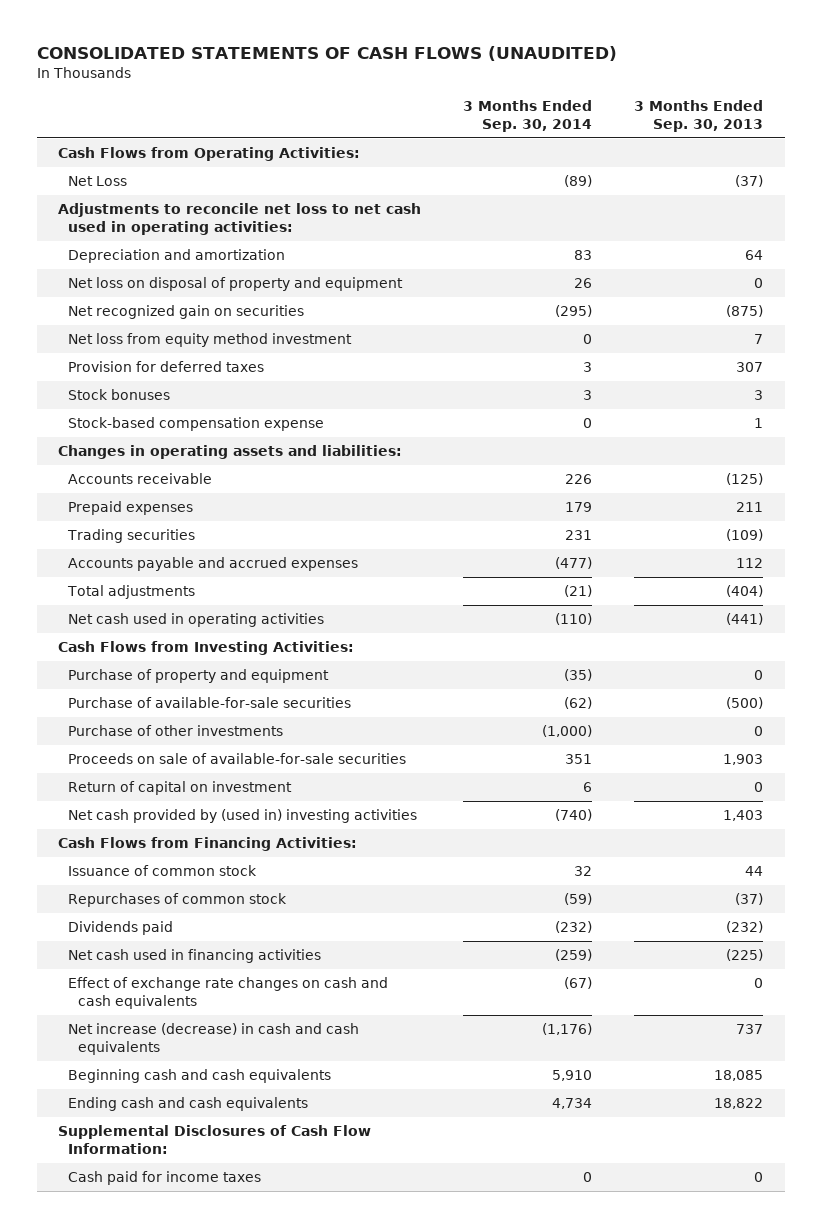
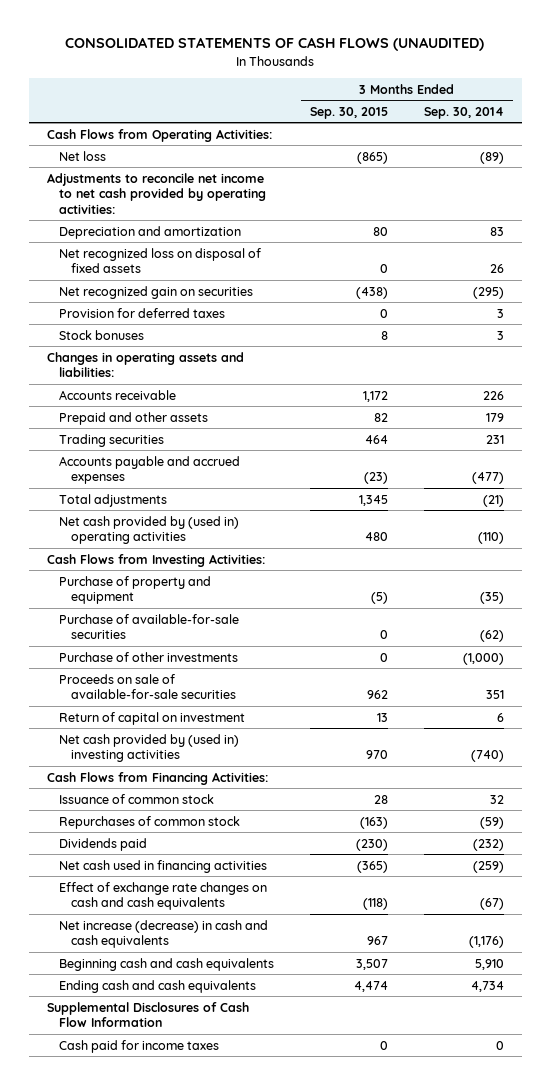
[634,100,764,133] 3 Months Ended Sep. 30, 2013 -> none
none -> [309,106,388,119] Sep. 30, 2015
[67,176,127,187] Net Loss -> [58,150,106,161] Net loss
[57,203,421,236] Adjustments to reconcile net loss to net cash used in operating activities: -> [46,172,266,214] Adjustments to reconcile net income to net cash provided by operating activities:
[67,277,403,292] Net loss on disposal of property and equipment -> none
none -> [58,247,261,274] Net recognized loss on disposal of fixed assets
[67,333,352,348] Net loss from equity method investment -> none
[67,417,324,432] Stock-based compensation expense -> none
[67,501,193,516] Prepaid expenses -> [58,411,208,425] Prepaid and other assets
[67,613,324,628] Net cash used in operating activities -> [58,515,239,545] Net cash provided by (used in) operating activities
[57,1125,371,1155] Supplemental Disclosures of Cash Flow Information: -> [46,1001,249,1028] Supplemental Disclosures of Cash Flow Information

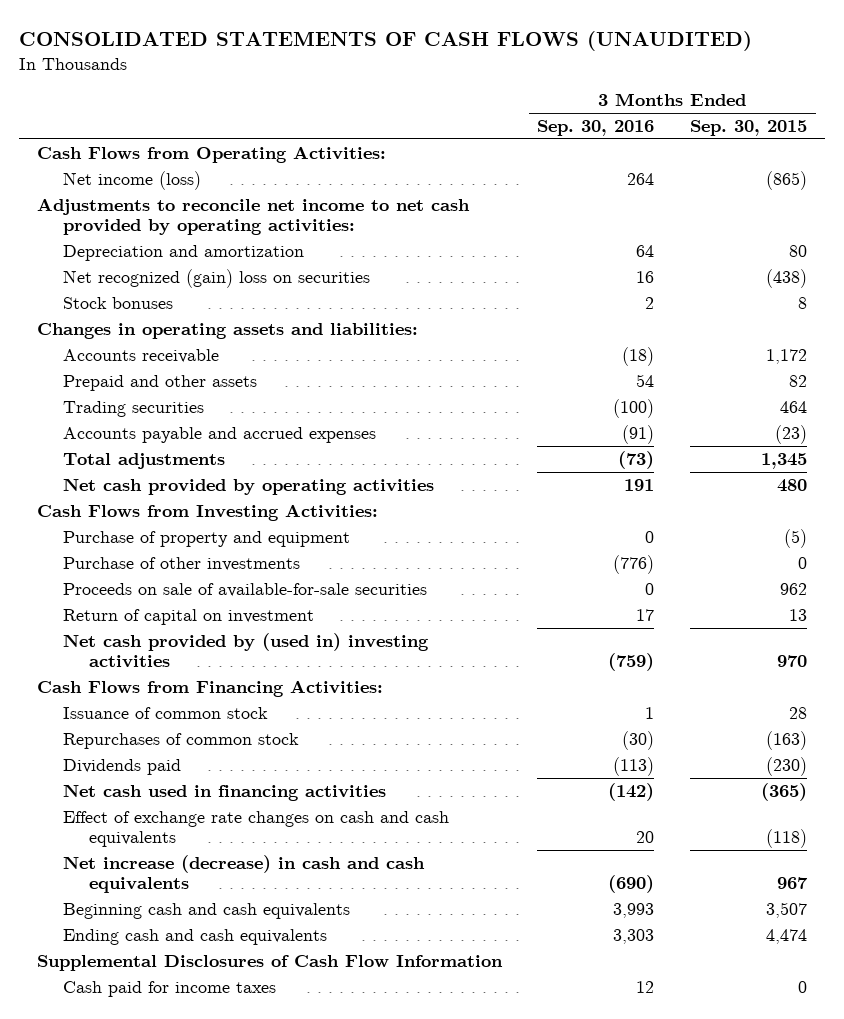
[423,106,504,119] Sep. 30, 2014 -> none
none -> [537,119,655,136] Sep. 30, 2016
[58,150,106,161] Net loss -> [62,170,201,190] Net income (loss)
[58,247,261,274] Net recognized loss on disposal of fixed assets -> none
[58,307,225,318] Provision for deferred taxes -> none
[58,285,253,299] Net recognized gain on securities -> [62,268,370,288] Net recognized (gain) loss on securities
[58,515,239,545] Net cash provided by (used in) operating activities -> [62,477,434,495] Net cash provided by operating activities
[58,613,239,640] Purchase of available-for-sale securities -> none

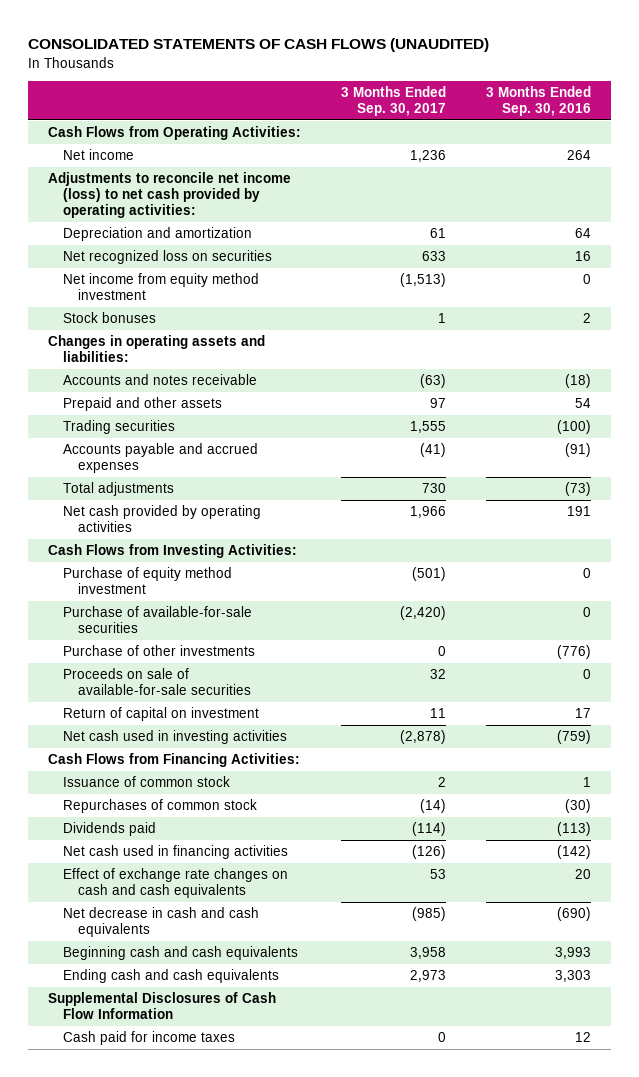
[690,119,808,136] Sep. 30, 2015 -> none
none -> [341,86,447,117] 3 Months Ended Sep. 30, 2017
[62,170,201,190] Net income (loss) -> [63,148,135,160] Net income
[36,197,470,236] Adjustments to reconcile net income to net cash provided by operating activities: -> [48,171,292,219] Adjustments to reconcile net income (loss) to net cash provided by operating activities:
[62,268,370,288] Net recognized (gain) loss on securities -> [63,249,273,264] Net recognized loss on securities
none -> [63,272,260,301] Net income from equity method investment
[62,348,219,363] Accounts receivable -> [63,373,258,385] Accounts and notes receivable
[62,530,350,547] Purchase of property and equipment -> none
none -> [63,566,233,595] Purchase of equity method investment
none -> [63,605,253,634] Purchase of available-for-sale securities
[62,632,429,669] Net cash provided by (used in) investing activities -> [63,729,288,744] Net cash used in investing activities
[62,854,425,894] Net increase (decrease) in cash and cash equivalents -> [63,906,260,938] Net decrease in cash and cash equivalents

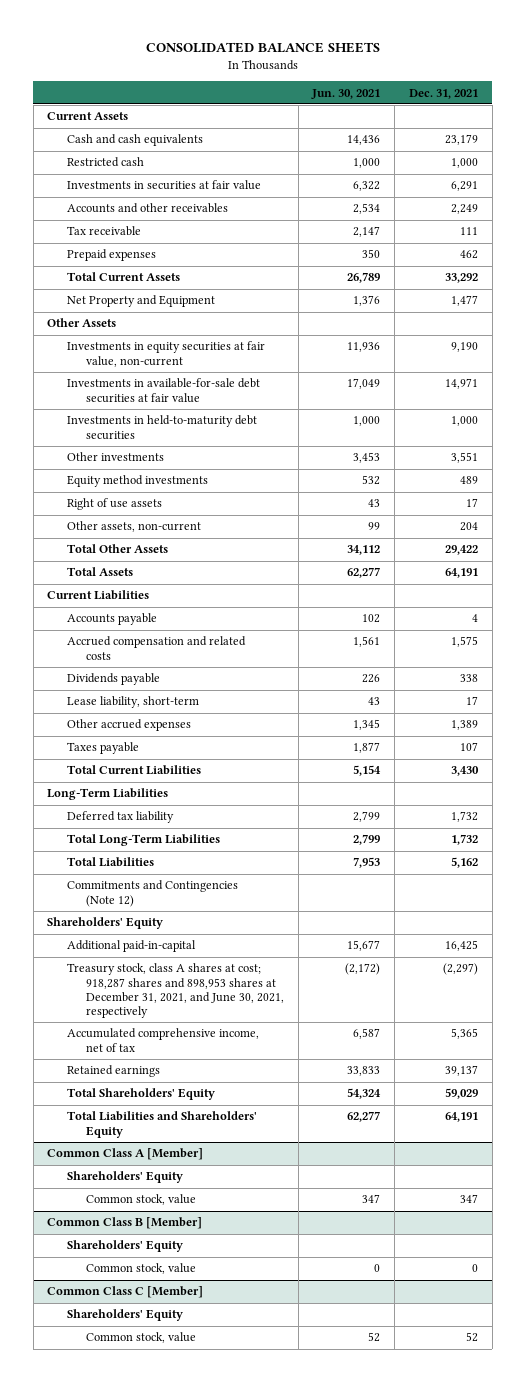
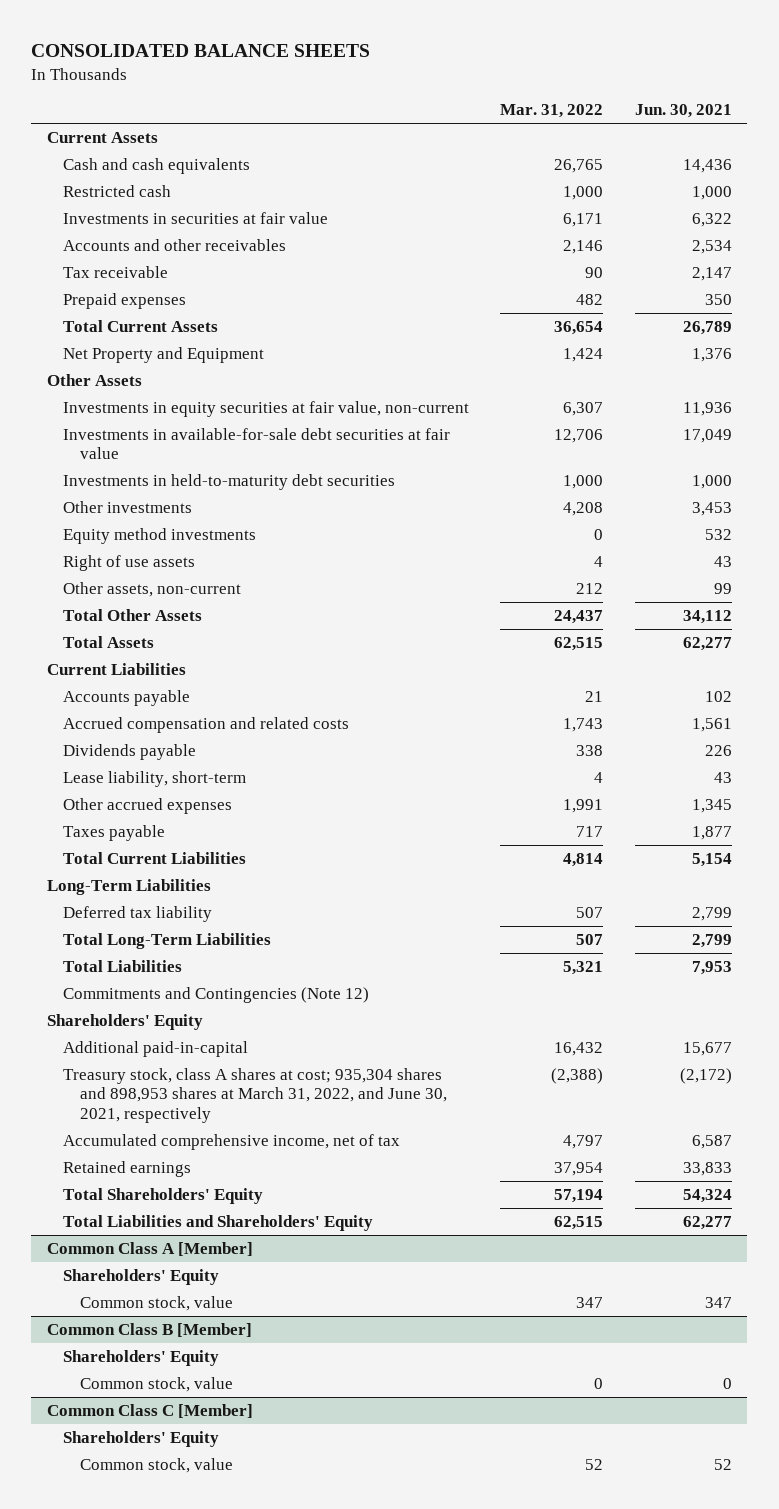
[409,88,479,99] Dec. 31, 2021 -> none
none -> [500,104,604,119] Mar. 31, 2022
[66,963,284,1019] Treasury stock, class A shares at cost; 918,287 shares and 898,953 shares at December 31, 2021, and June 30, 2021, respectively -> [63,1067,447,1123] Treasury stock, class A shares at cost; 935,304 shares and 898,953 shares at March 31, 2022, and June 30, 2021, respectively

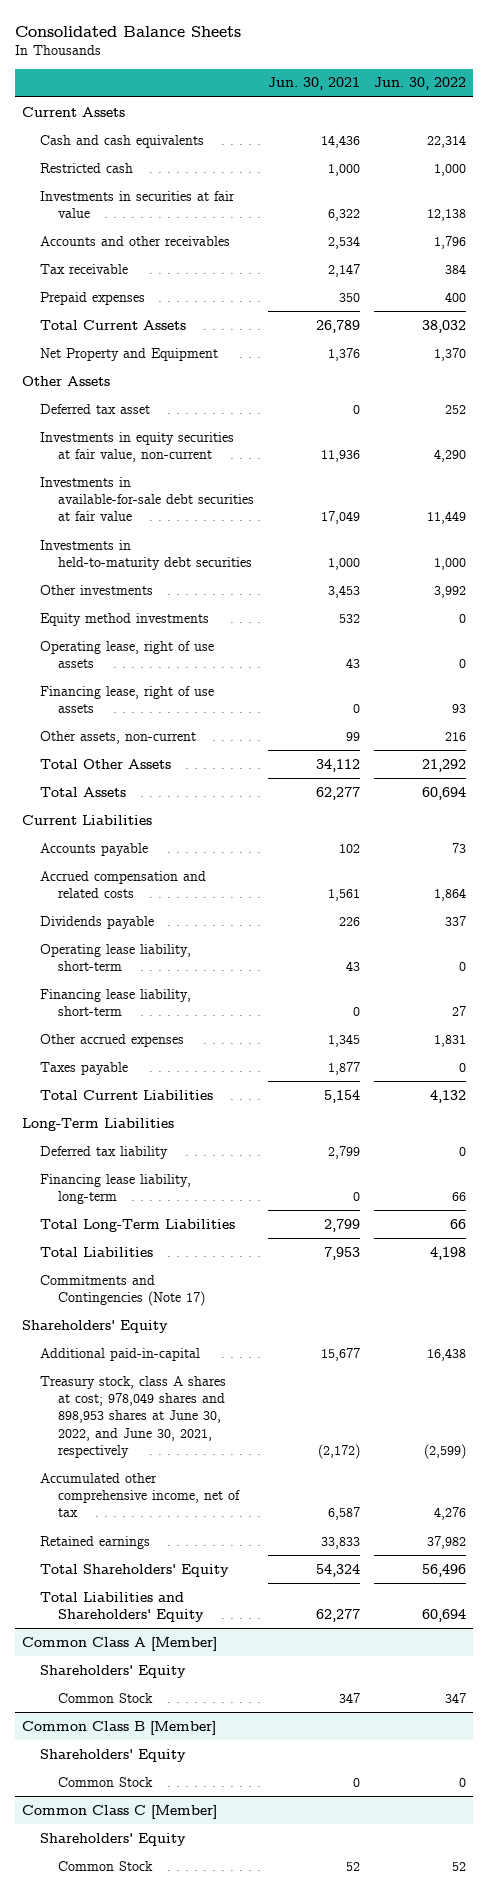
[31,44,371,58] CONSOLIDATED BALANCE SHEETS -> [15,25,242,37] Consolidated Balance Sheets
[500,104,604,119] Mar. 31, 2022 -> none
none -> [374,77,467,91] Jun. 30, 2022
none -> [40,403,151,414] Deferred tax asset
[63,554,196,571] Right of use assets -> [40,640,215,669] Operating lease, right of use assets
none -> [40,685,215,714] Financing lease, right of use assets
[63,770,247,787] Lease liability, short-term -> [40,943,192,972] Operating lease liability, short-term
none -> [40,988,192,1017] Financing lease liability, short-term
none -> [40,1173,192,1205] Financing lease liability, long-term
[63,986,370,1003] Commitments and Contingencies (Note 12) -> [40,1274,205,1307] Commitments and Contingencies (Note 17)
[63,1067,447,1123] Treasury stock, class A shares at cost; 935,304 shares and 898,953 shares at March 31, 2022, and June 30, 2021, respectively -> [40,1375,227,1458] Treasury stock, class A shares at cost; 978,049 shares and 898,953 shares at June 30, 2022, and June 30, 2021, respectively
[63,1133,401,1150] Accumulated comprehensive income, net of tax -> [40,1472,240,1518] Accumulated other comprehensive income, net of tax
[79,1295,233,1311] Common stock, value -> [57,1692,153,1703] Common Stock
[79,1376,233,1392] Common stock, value -> [57,1776,153,1787] Common Stock
[79,1457,233,1473] Common stock, value -> [57,1860,153,1871] Common Stock

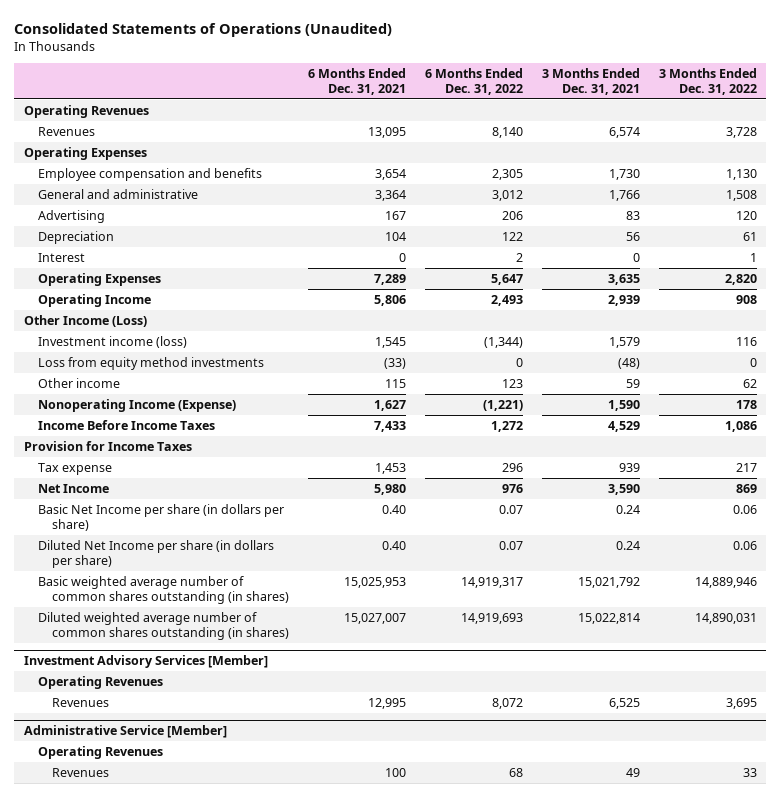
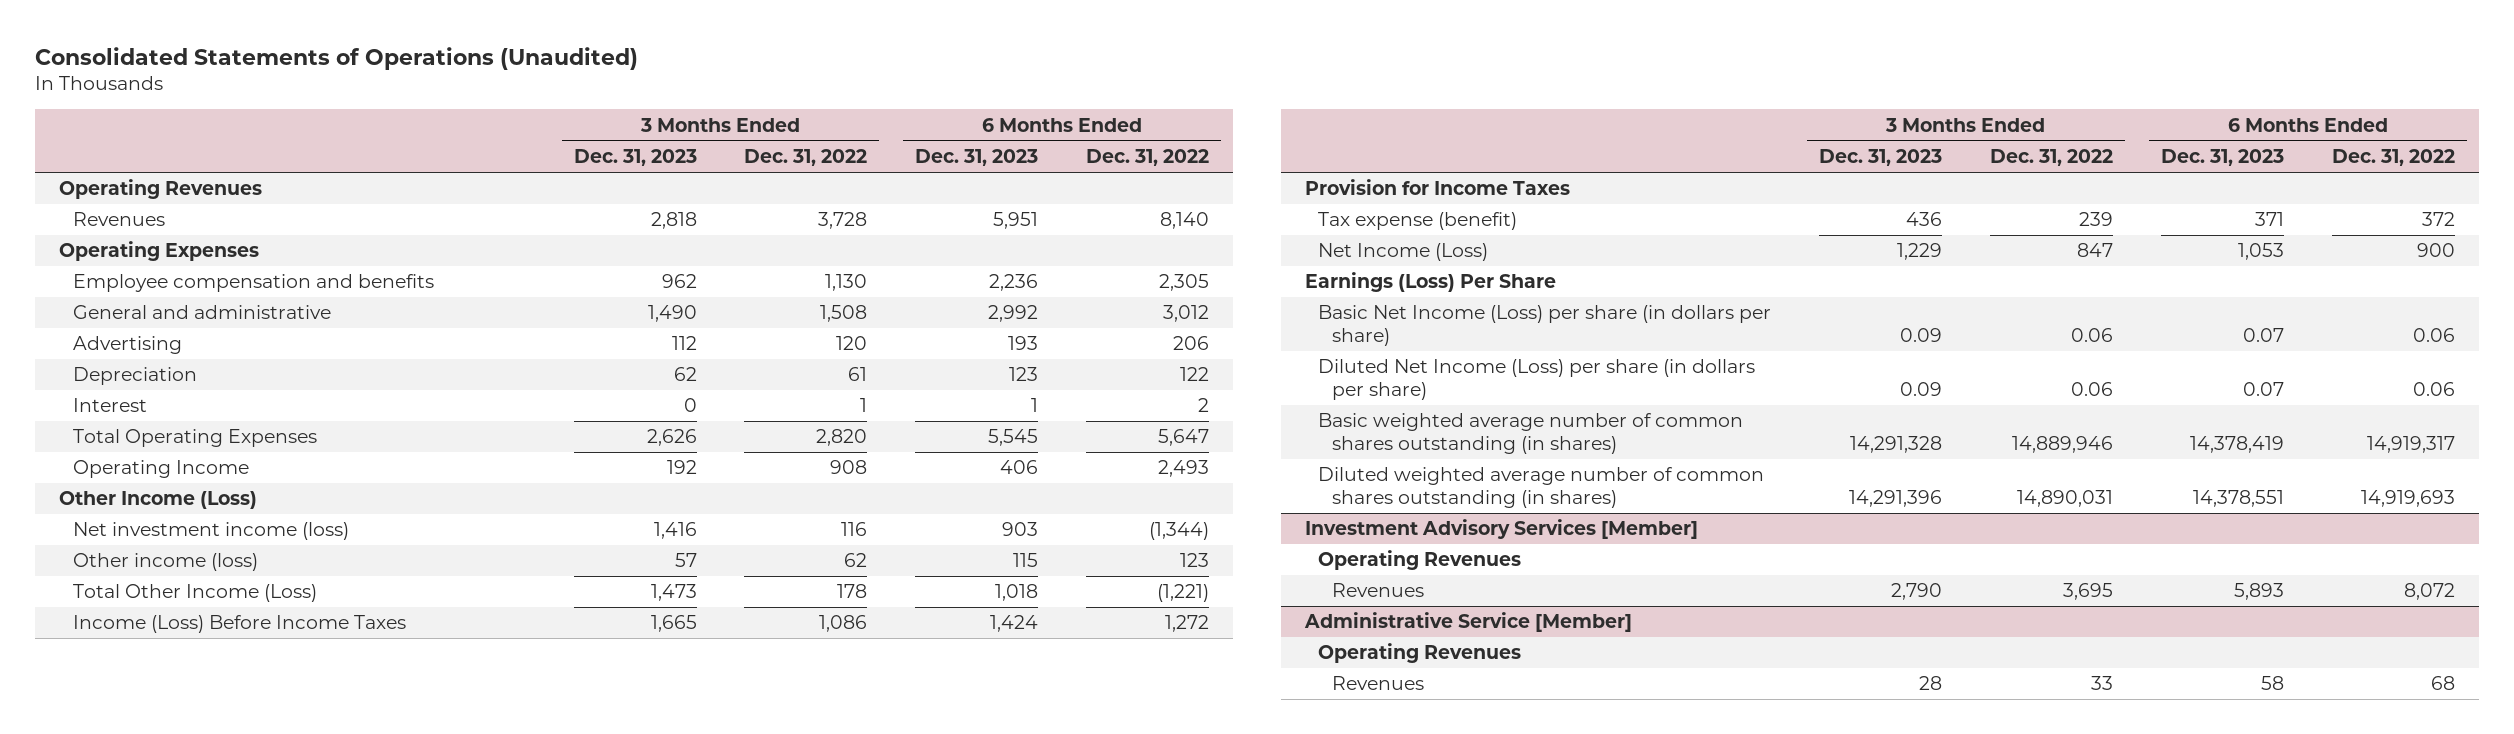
[307,68,406,95] 6 Months Ended Dec. 31, 2021 -> none
[541,68,640,95] 3 Months Ended Dec. 31, 2021 -> none
none -> [573,149,697,167] Dec. 31, 2023
none -> [915,149,1039,167] Dec. 31, 2023
[37,273,161,287] Operating Expenses -> [72,429,317,448] Total Operating Expenses
[37,357,264,371] Loss from equity method investments -> none
[37,336,187,349] Investment income (loss) -> [72,522,349,541] Net investment income (loss)
[37,378,120,389] Other income -> [72,553,258,572] Other income (loss)
[37,399,236,413] Nonoperating Income (Expense) -> [72,584,317,603] Total Other Income (Loss)
[37,420,215,431] Income Before Income Taxes -> [72,615,406,634] Income (Loss) Before Income Taxes
[37,463,112,476] Tax expense -> [1318,212,1518,231] Tax expense (benefit)
[501,463,523,473] 296 -> [2421,212,2455,227] 372
[735,463,757,473] 217 -> [2079,212,2114,227] 239
[37,484,109,494] Net Income -> [1318,243,1489,262] Net Income (Loss)
[501,484,523,494] 976 -> [2416,243,2455,258] 900
[735,484,757,494] 869 -> [2077,243,2114,258] 847
none -> [1304,272,1556,293] Earnings (Loss) Per Share
[37,504,284,531] Basic Net Income per share (in dollars per share) -> [1318,305,1772,347] Basic Net Income (Loss) per share (in dollars per share)
[498,505,523,515] 0.07 -> [2412,328,2455,343] 0.06
[37,540,274,568] Diluted Net Income per share (in dollars per share) -> [1318,359,1756,401] Diluted Net Income (Loss) per share (in dollars per share)
[498,541,523,551] 0.07 -> [2412,382,2455,397] 0.06

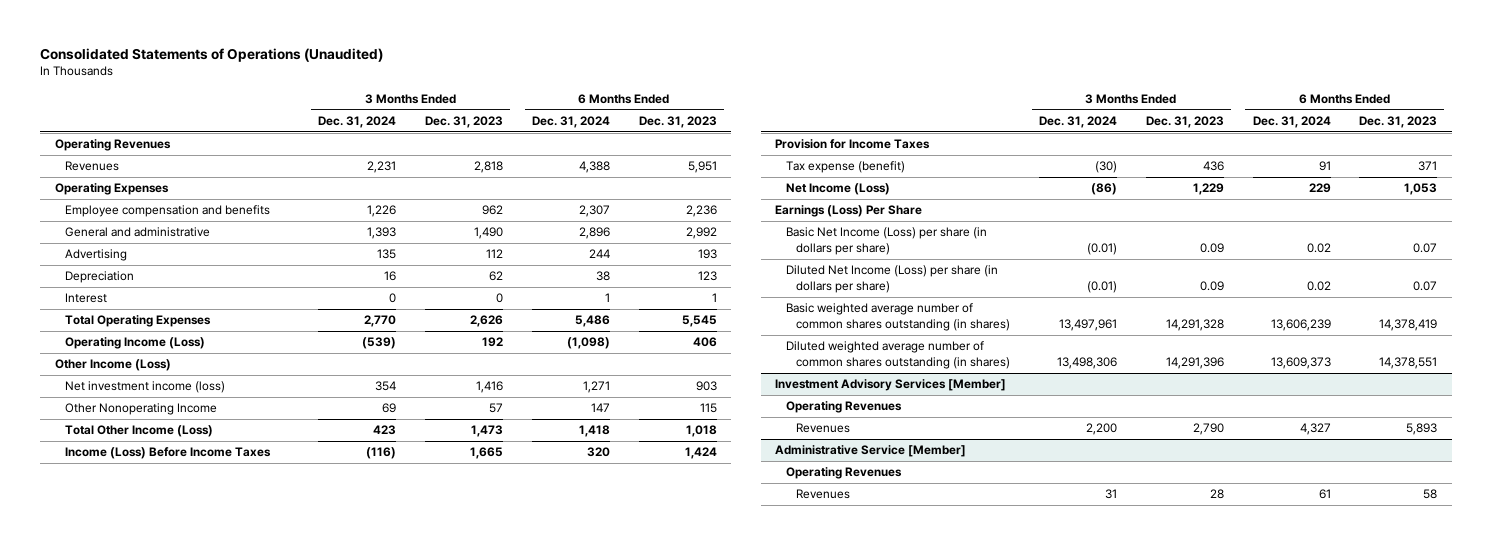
[744,149,868,167] Dec. 31, 2022 -> none
[1086,149,1210,167] Dec. 31, 2022 -> none
none -> [318,115,397,128] Dec. 31, 2024
none -> [531,115,610,128] Dec. 31, 2024
[72,460,249,479] Operating Income -> [65,337,206,350] Operating Income (Loss)
[72,553,258,572] Other income (loss) -> [65,403,218,416] Other Nonoperating Income

